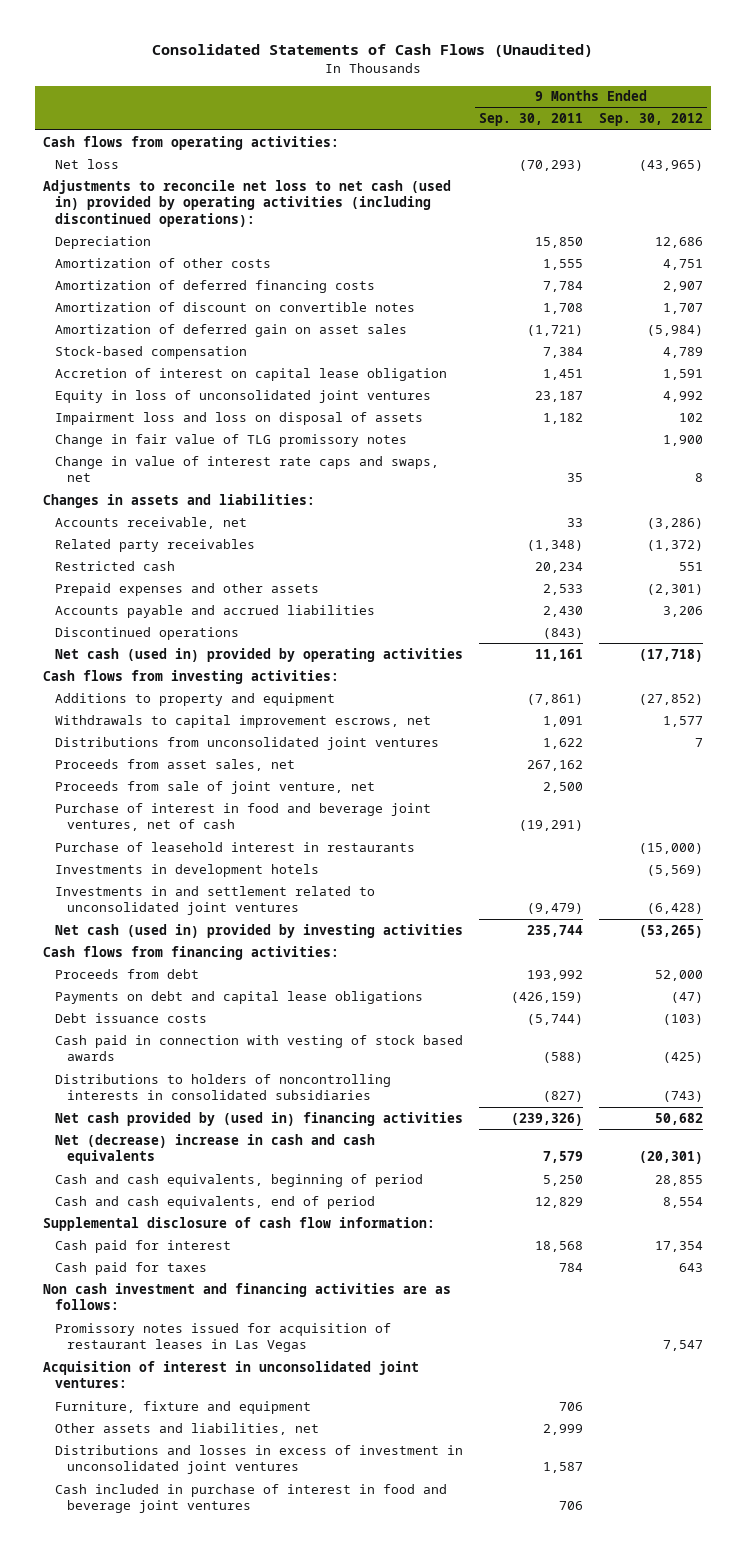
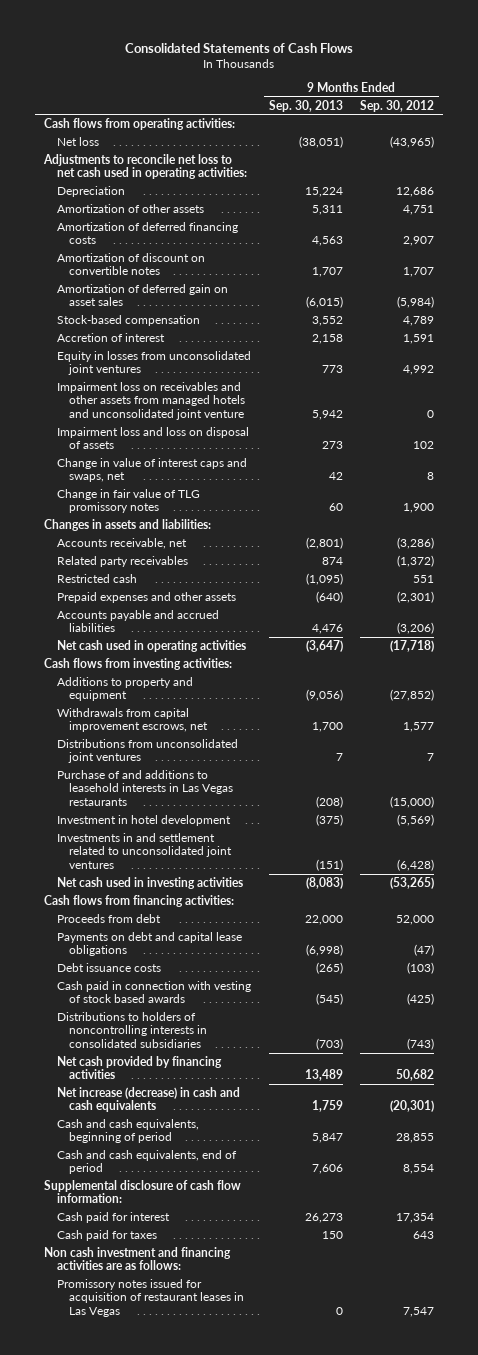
[152,44,594,58] Consolidated Statements of Cash Flows (Unaudited) -> [125,42,354,53] Consolidated Statements of Cash Flows
[478,113,583,127] Sep. 30, 2011 -> none
none -> [268,99,343,112] Sep. 30, 2013
[43,179,452,227] Adjustments to reconcile net loss to net cash (used in) provided by operating activities (including discontinued operations): -> [43,153,247,180] Adjustments to reconcile net loss to net cash used in operating activities:
[54,257,271,268] Amortization of other costs -> [56,203,204,213] Amortization of other assets
[54,367,447,381] Accretion of interest on capital lease obligation -> [56,332,165,342] Accretion of interest
[54,389,431,403] Equity in loss of unconsolidated joint ventures -> [56,350,251,376] Equity in losses from unconsolidated joint ventures
none -> [56,381,246,420] Impairment loss on receivables and other assets from managed hotels and unconsolidated joint venture
none -> [56,457,247,483] Change in value of interest caps and swaps, net
[54,455,439,483] Change in value of interest rate caps and swaps, net -> none
[54,626,239,640] Discontinued operations -> none
[662,605,703,617] 3,206 -> [397,622,435,635] (3,206)
[54,647,463,662] Net cash (used in) provided by operating activities -> [56,639,246,652] Net cash used in operating activities
[54,714,431,728] Withdrawals to capital improvement escrows, net -> [56,707,209,733] Withdrawals from capital improvement escrows, net
[54,758,295,771] Proceeds from asset sales, net -> none
[54,780,375,794] Proceeds from sale of joint venture, net -> none
[54,802,431,832] Purchase of interest in food and beverage joint ventures, net of cash -> none
[54,841,415,852] Purchase of leasehold interest in restaurants -> [56,769,234,806] Purchase of and additions to leasehold interests in Las Vegas restaurants
[54,863,319,877] Investments in development hotels -> [56,814,231,826] Investment in hotel development
[54,923,463,938] Net cash (used in) provided by investing activities -> [56,876,243,889] Net cash used in investing activities
[54,1111,463,1126] Net cash provided by (used in) financing activities -> [56,1055,222,1080] Net cash provided by financing activities
[54,1133,375,1165] Net (decrease) increase in cash and cash equivalents -> [56,1086,240,1113] Net increase (decrease) in cash and cash equivalents
[43,1360,420,1389] Acquisition of interest in unconsolidated joint ventures: -> none
[54,1400,311,1414] Furniture, fixture and equipment -> none
[54,1422,319,1435] Other assets and liabilities, net -> none
[54,1444,463,1475] Distributions and losses in excess of investment in unconsolidated joint ventures -> none
[54,1483,447,1514] Cash included in purchase of interest in food and beverage joint ventures -> none

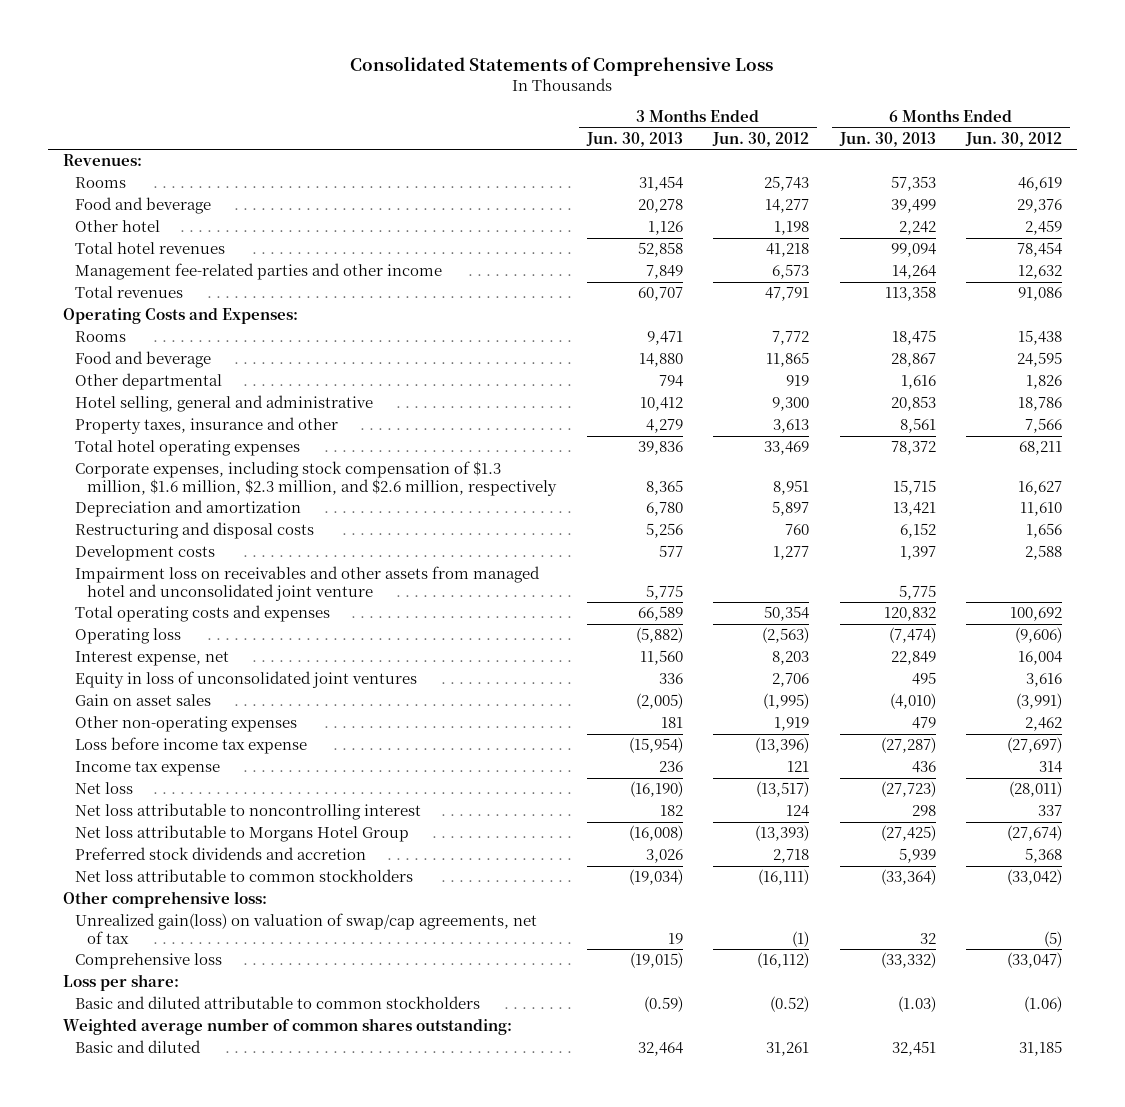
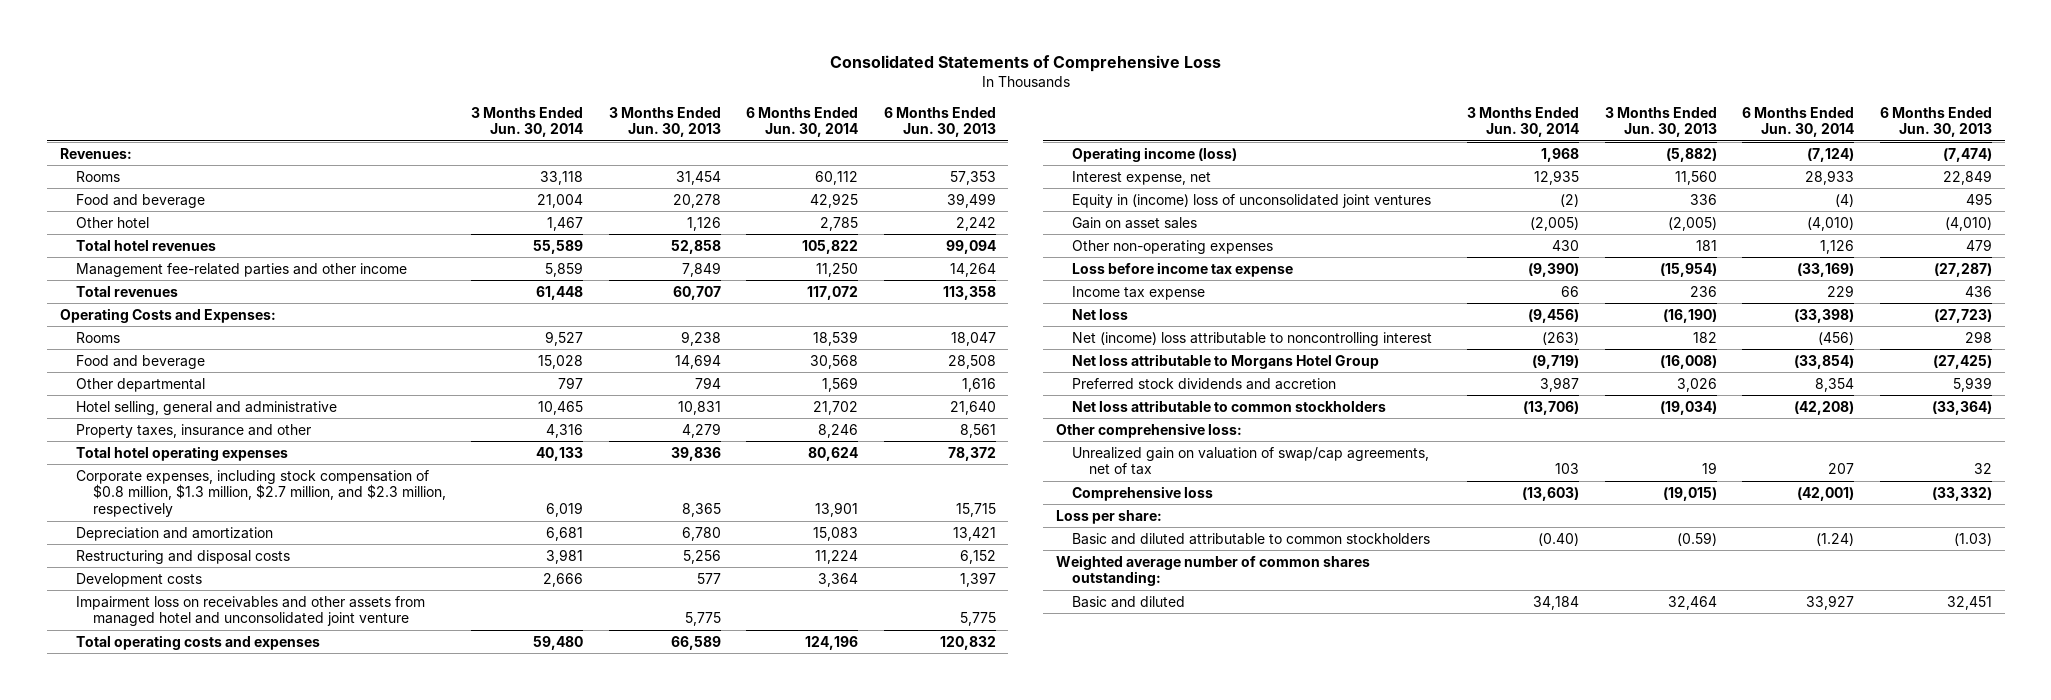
[712,131,810,147] Jun. 30, 2012 -> none
[965,131,1063,147] Jun. 30, 2012 -> none
none -> [471,106,584,138] 3 Months Ended Jun. 30, 2014
none -> [746,106,859,138] 6 Months Ended Jun. 30, 2014
[646,331,683,346] 9,471 -> [680,330,721,346] 9,238
[891,330,936,346] 18,475 -> [950,331,996,346] 18,047
[638,353,683,368] 14,880 -> [674,353,721,369] 14,694
[890,353,936,368] 28,867 -> [947,354,996,369] 28,508
[639,397,683,412] 10,412 -> [677,400,721,415] 10,831
[890,396,936,412] 20,853 -> [949,400,996,415] 21,640
[75,461,558,496] Corporate expenses, including stock compensation of $1.3 million, $1.6 million, $2.3 million, and $2.6 million, respectively -> [76,469,446,518] Corporate expenses, including stock compensation of $0.8 million, $1.3 million, $2.7 million, and $2.3 million, respectively
[75,628,182,645] Operating loss -> [1072,146,1238,162] Operating income (loss)
[75,671,418,689] Equity in loss of unconsolidated joint ventures -> [1072,193,1432,208] Equity in (income) loss of unconsolidated joint ventures
[75,803,422,821] Net loss attributable to noncontrolling interest -> [1072,331,1433,346] Net (income) loss attributable to noncontrolling interest
[75,913,538,944] Unrealized gain(loss) on valuation of swap/cap agreements, net of tax -> [1072,446,1430,476] Unrealized gain on valuation of swap/cap agreements, net of tax

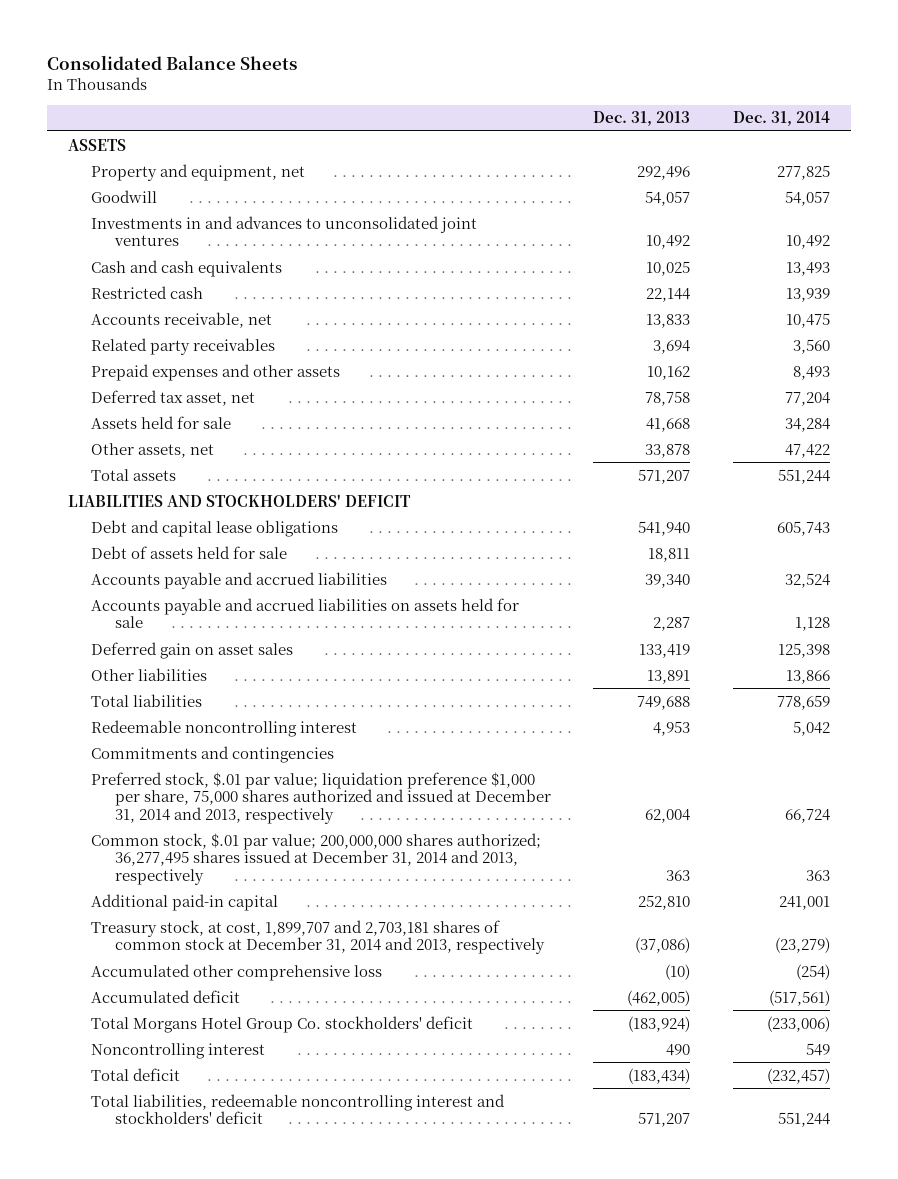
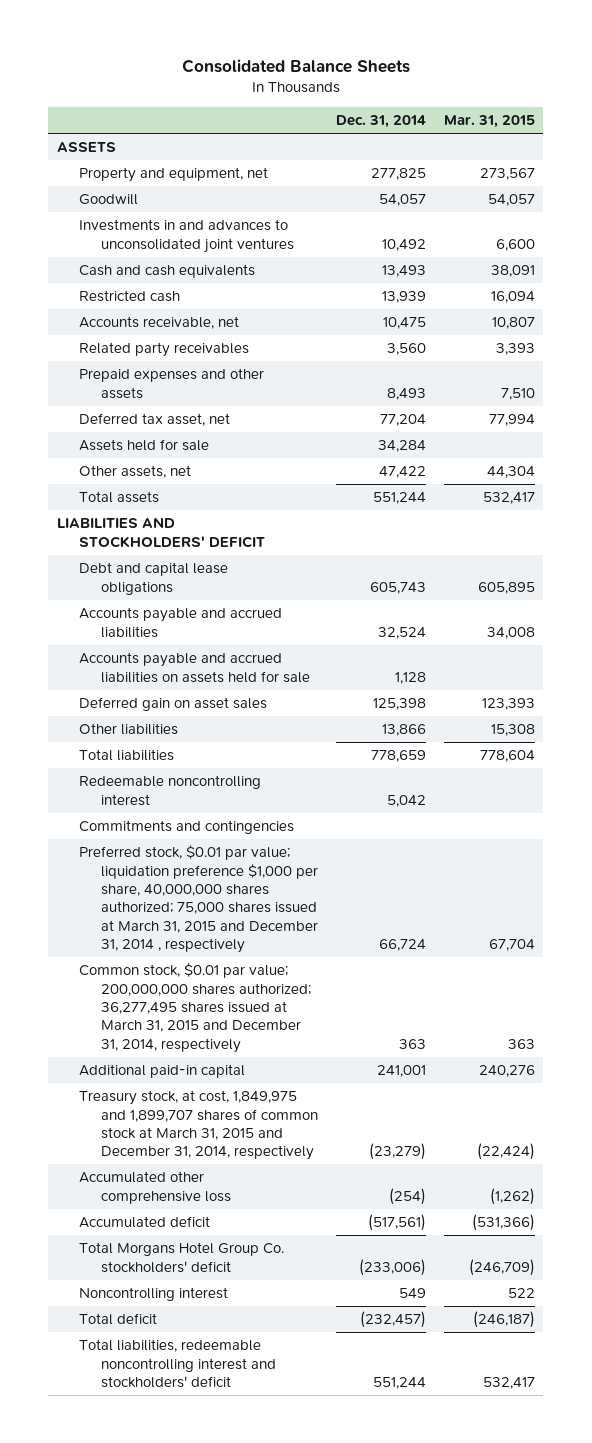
[593,111,691,127] Dec. 31, 2013 -> none
none -> [443,115,535,129] Mar. 31, 2015
[91,545,288,559] Debt of assets held for sale -> none
[91,771,551,824] Preferred stock, $.01 par value; liquidation preference $1,000 per share, 75,000 shares authorized and issued at December 31, 2014 and 2013, respectively -> [79,845,319,953] Preferred stock, $0.01 par value; liquidation preference $1,000 per share, 40,000,000 shares authorized; 75,000 shares issued at March 31, 2015 and December 31, 2014 , respectively
[91,832,542,885] Common stock, $.01 par value; 200,000,000 shares authorized; 36,277,495 shares issued at December 31, 2014 and 2013, respectively -> [79,963,312,1053] Common stock, $0.01 par value; 200,000,000 shares authorized; 36,277,495 shares issued at March 31, 2015 and December 31, 2014, respectively
[91,919,545,955] Treasury stock, at cost, 1,899,707 and 2,703,181 shares of common stock at December 31, 2014 and 2013, respectively -> [79,1090,319,1161] Treasury stock, at cost, 1,849,975 and 1,899,707 shares of common stock at March 31, 2015 and December 31, 2014, respectively

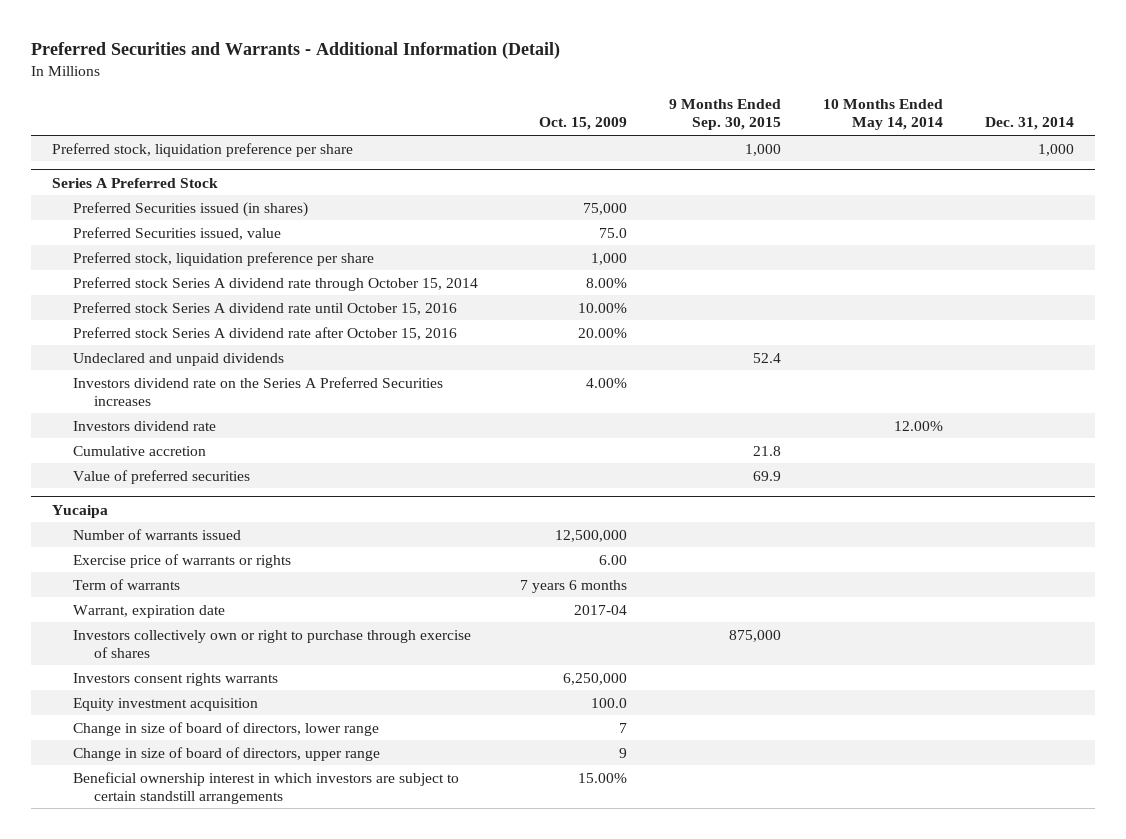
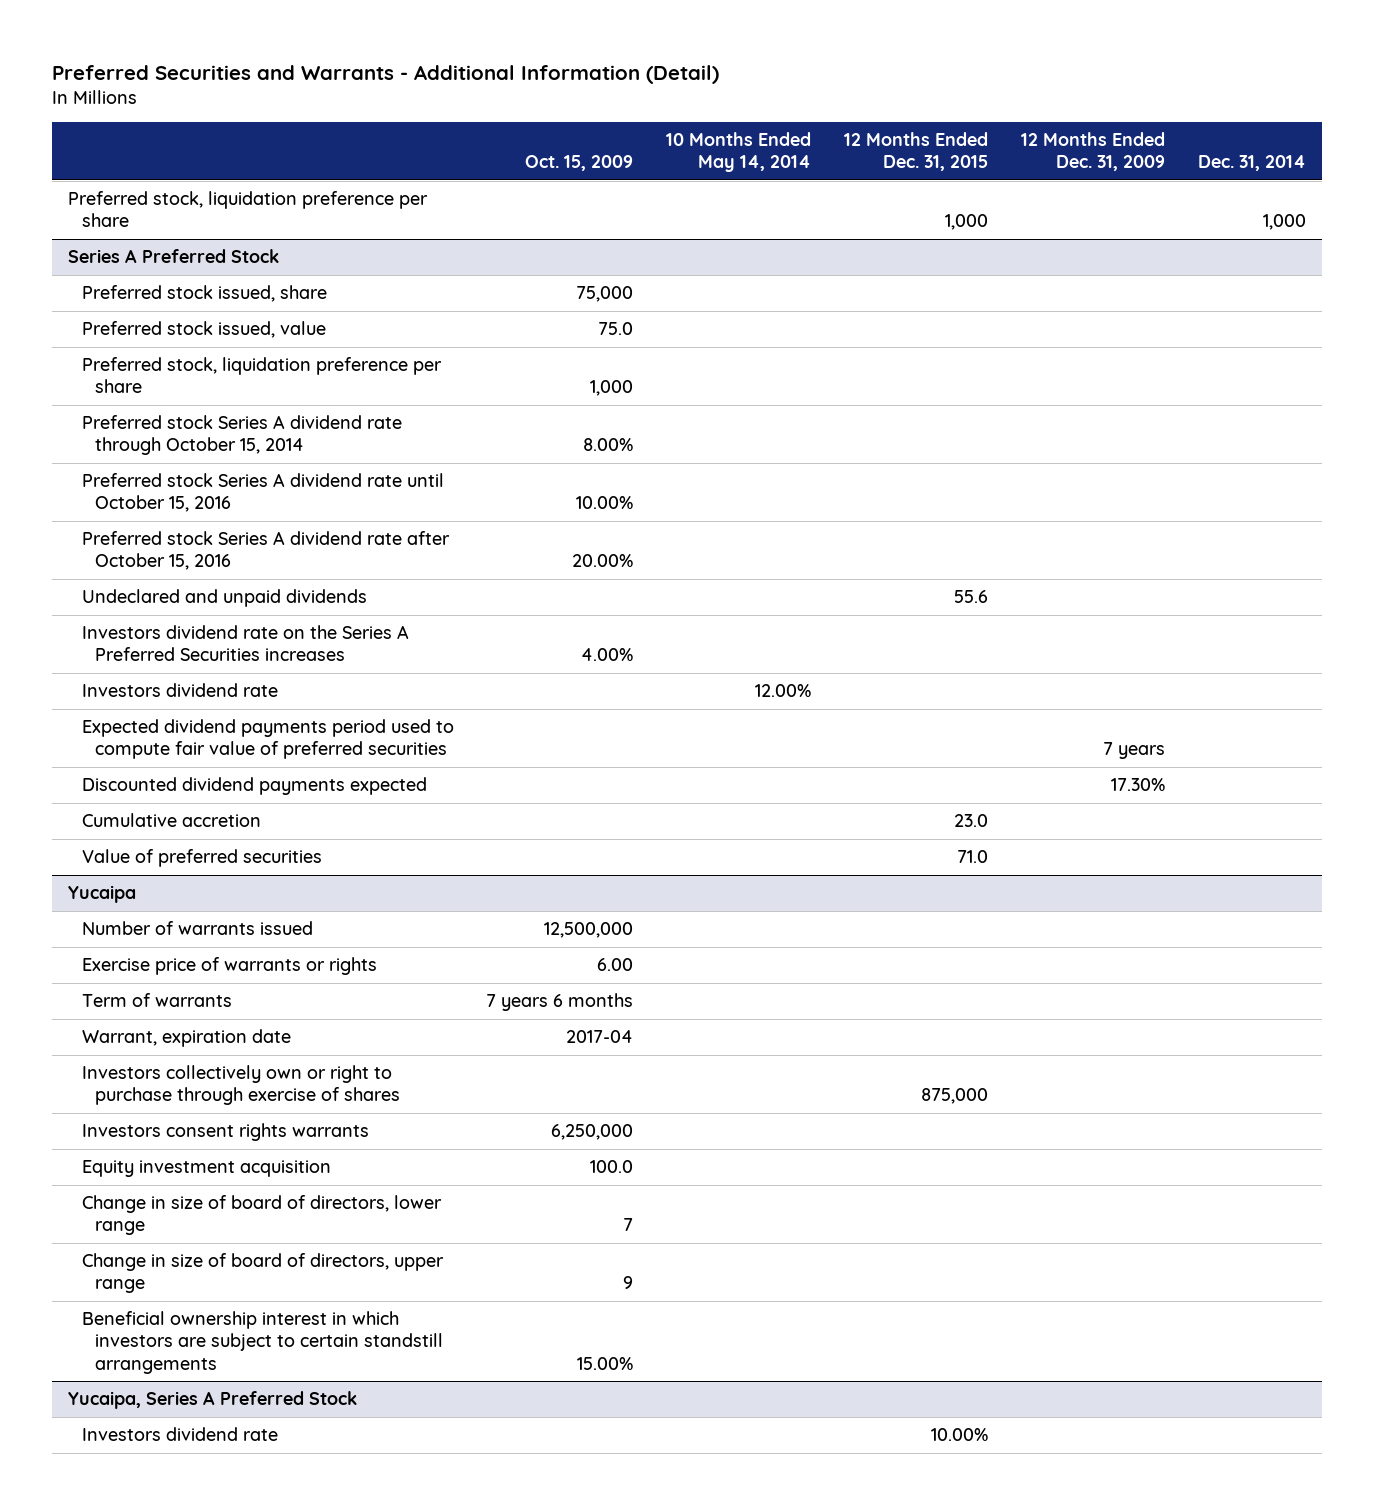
[669,99,782,131] 9 Months Ended Sep. 30, 2015 -> none
none -> [843,131,988,172] 12 Months Ended Dec. 31, 2015
none -> [1020,131,1165,172] 12 Months Ended Dec. 31, 2009
[73,201,309,217] Preferred Securities issued (in shares) -> [81,285,327,303] Preferred stock issued, share
[73,226,282,240] Preferred Securities issued, value -> [81,321,326,339] Preferred stock issued, value
none -> [81,719,454,760] Expected dividend payments period used to compute fair value of preferred securities
none -> [81,777,427,796] Discounted dividend payments expected
none -> [68,1391,358,1410] Yucaipa, Series A Preferred Stock
none -> [81,1427,278,1442] Investors dividend rate

